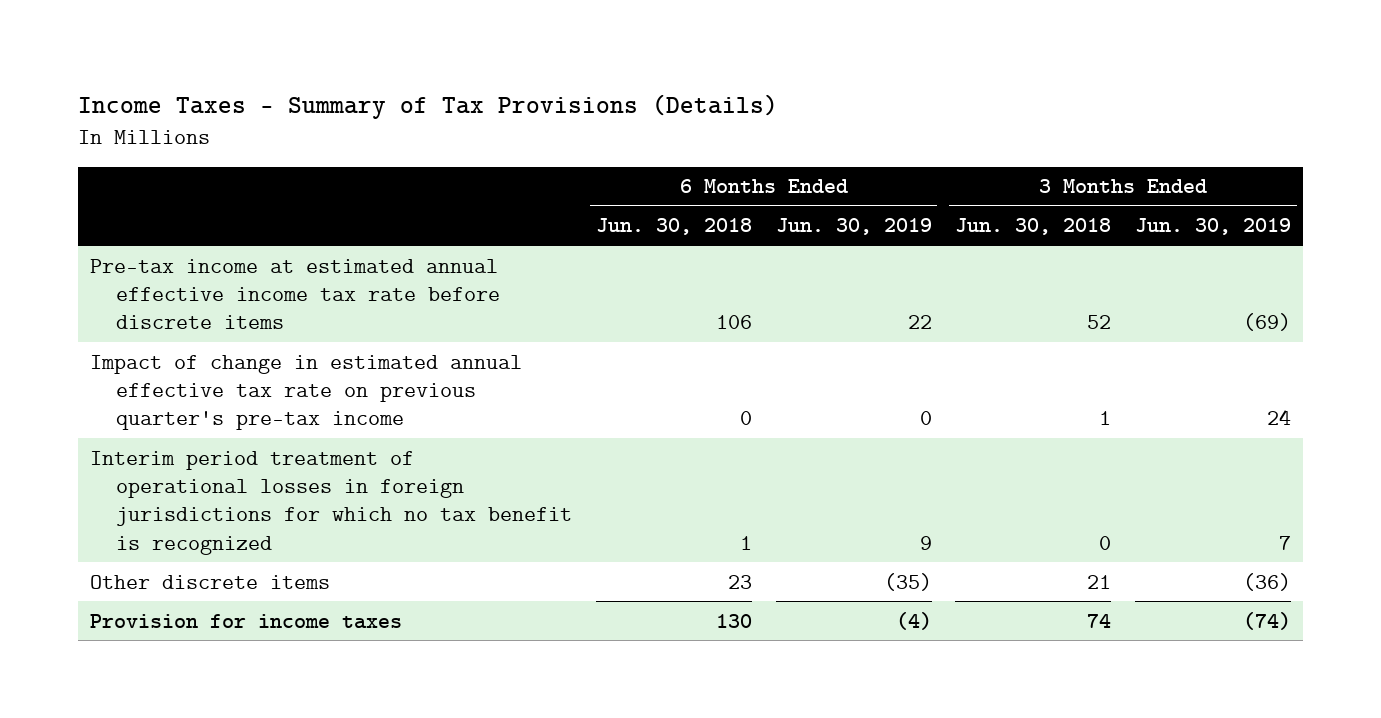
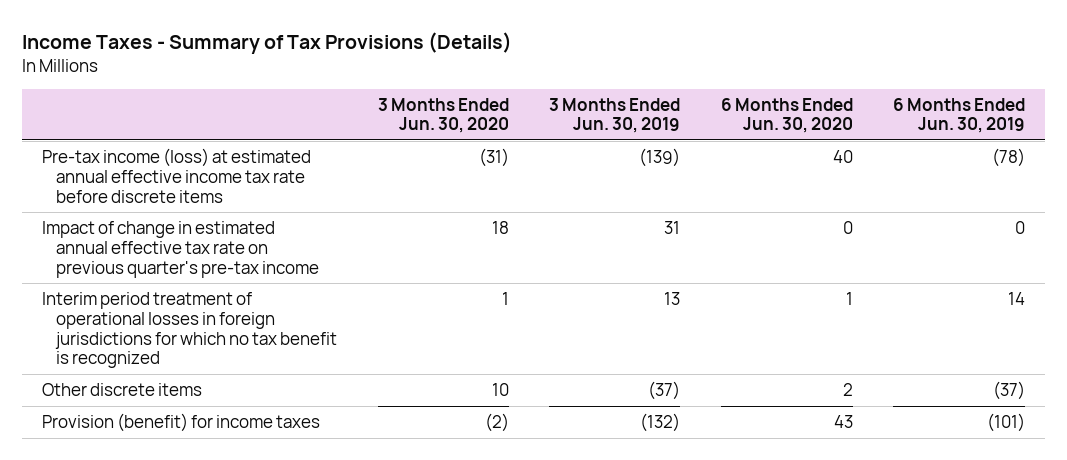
[595,218,752,236] Jun. 30, 2018 -> none
[955,218,1112,236] Jun. 30, 2018 -> none
none -> [377,97,509,134] 3 Months Ended Jun. 30, 2020
none -> [720,97,853,134] 6 Months Ended Jun. 30, 2020
[89,258,500,330] Pre-tax income at estimated annual effective income tax rate before discrete items -> [42,148,312,203] Pre-tax income (loss) at estimated annual effective income tax rate before discrete items
[907,315,932,330] 22 -> [991,148,1025,168] (78)
[1243,313,1292,332] (69) -> [639,148,681,168] (139)
[1267,409,1292,426] 24 -> [664,221,681,235] 31
[919,535,932,550] 9 -> [1007,292,1025,306] 14
[1279,535,1292,550] 7 -> [664,292,681,306] 13
[883,572,932,591] (35) -> [992,381,1025,401] (37)
[1243,572,1292,591] (36) -> [648,381,681,401] (37)
[89,613,402,629] Provision for income taxes -> [42,413,321,433] Provision (benefit) for income taxes
[895,611,932,630] (4) -> [986,413,1025,433] (101)
[1243,611,1292,630] (74) -> [640,413,681,433] (132)

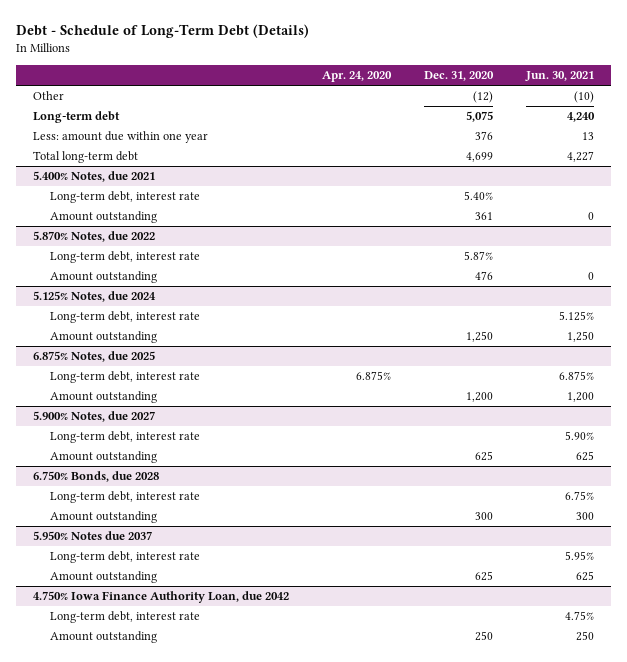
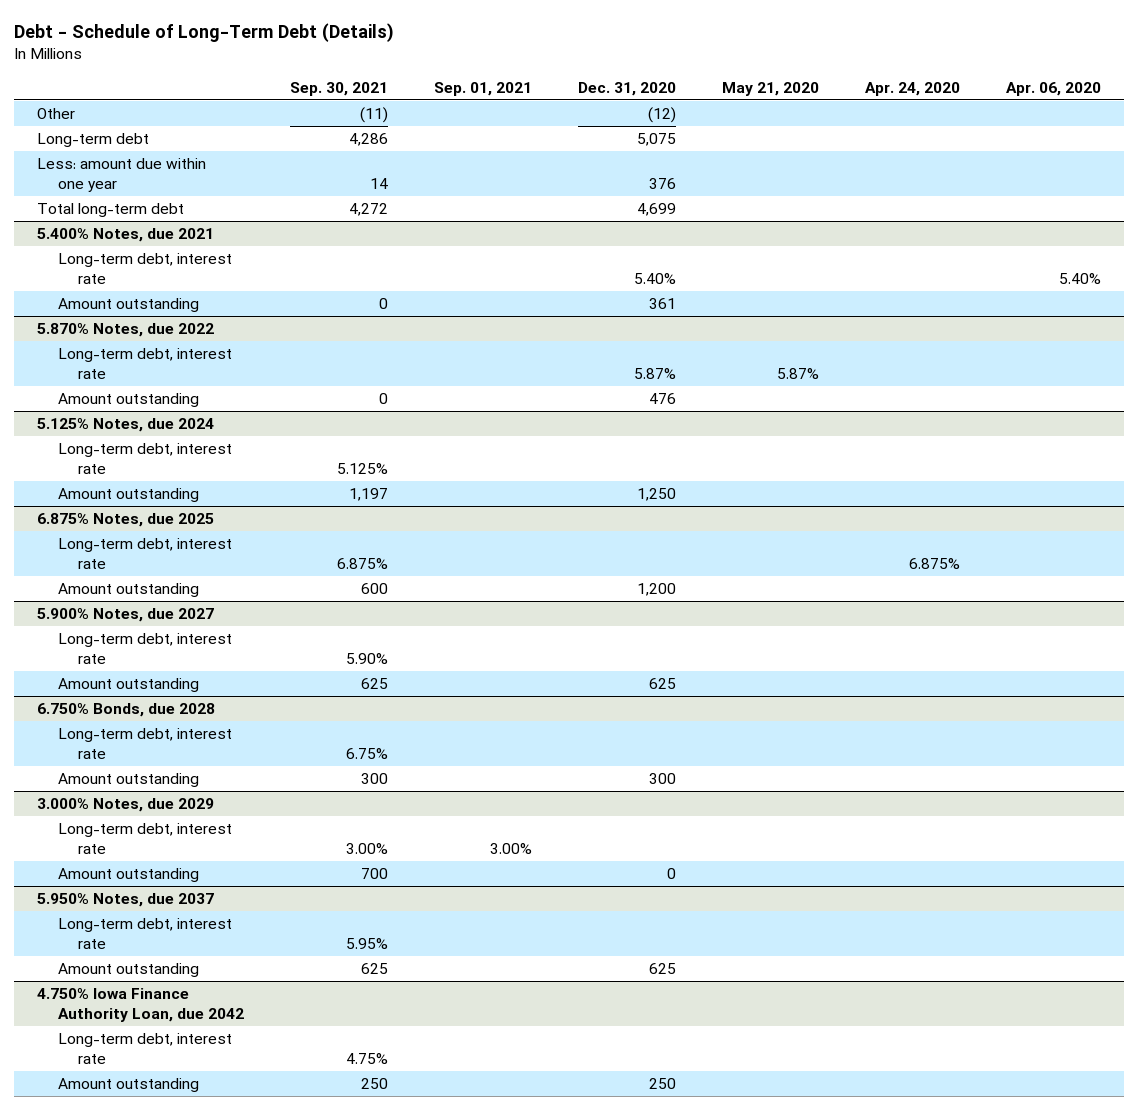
[525,71,595,82] Jun. 30, 2021 -> none
none -> [289,81,388,96] Sep. 30, 2021
none -> [433,81,532,96] Sep. 01, 2021
none -> [721,81,819,96] May 21, 2020
none -> [1005,81,1101,96] Apr. 06, 2020
[32,531,152,541] 5.950% Notes due 2037 -> none
none -> [36,798,214,813] 3.000% Notes, due 2029
none -> [57,868,199,883] Amount outstanding
none -> [36,893,214,908] 5.950% Notes, due 2037
none -> [57,918,232,950] Long-term debt, interest rate

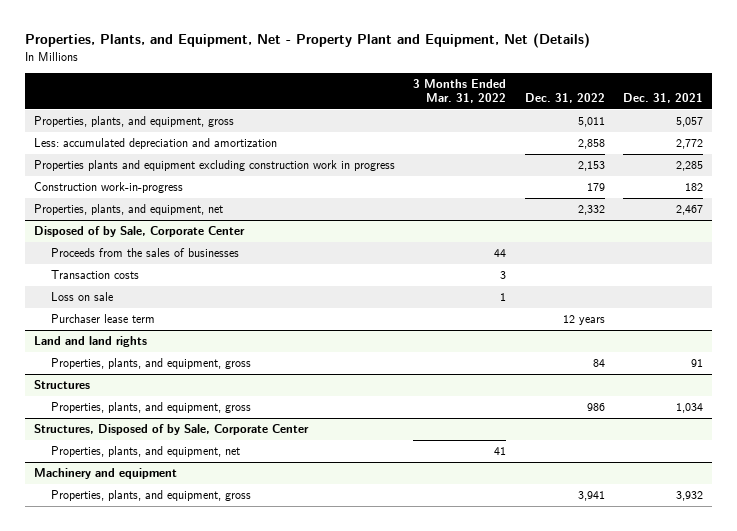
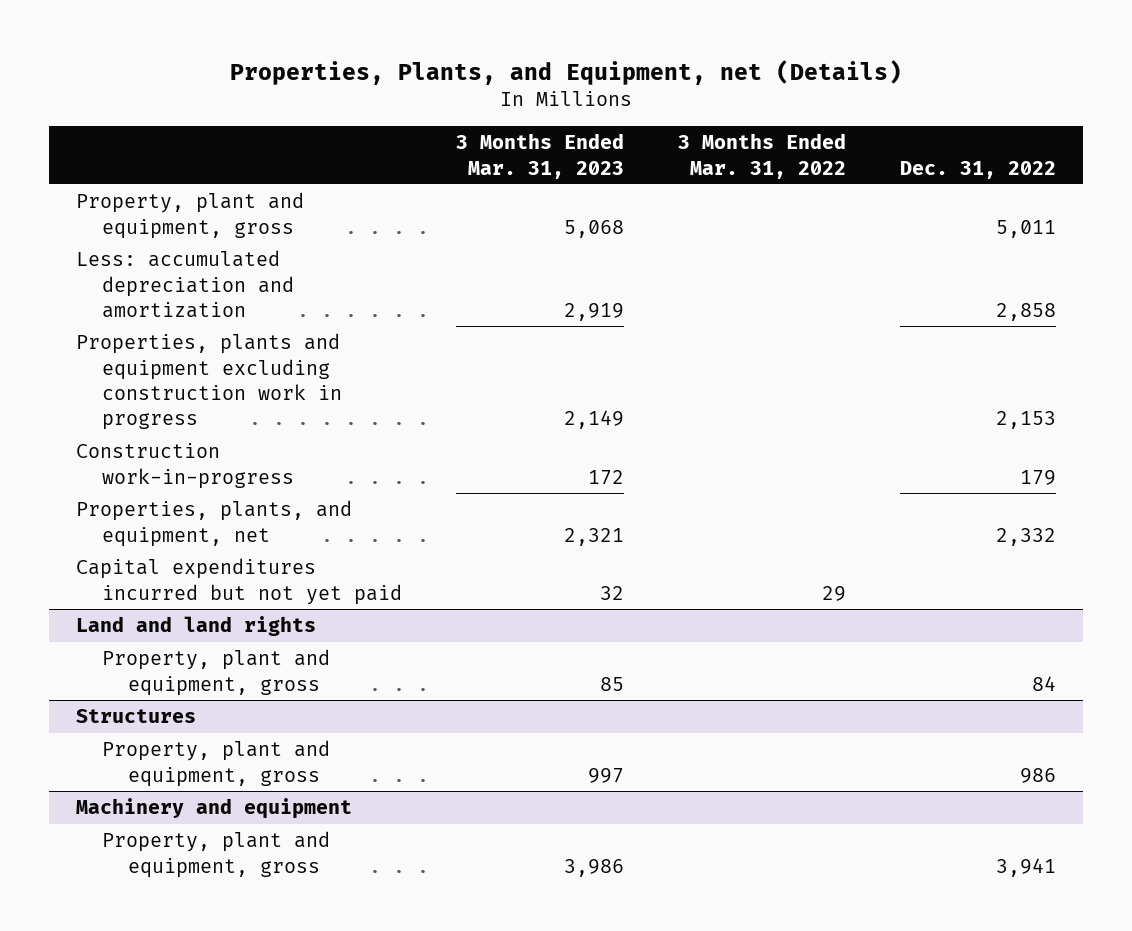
[25,33,591,49] Properties, Plants, and Equipment, Net - Property Plant and Equipment, Net (Details) -> [230,59,903,85] Properties, Plants, and Equipment, net (Details)
[622,93,703,104] Dec. 31, 2021 -> none
none -> [456,133,625,179] 3 Months Ended Mar. 31, 2023
[34,116,235,128] Properties, plants, and equipment, gross -> [76,192,305,239] Property, plant and equipment, gross
[34,160,396,172] Properties plants and equipment excluding construction work in progress -> [76,333,343,431] Properties, plants and equipment excluding construction work in progress
[34,226,246,238] Disposed of by Sale, Corporate Center -> none
[50,248,239,258] Proceeds from the sales of businesses -> none
[50,270,139,280] Transaction costs -> none
[50,292,113,302] Loss on sale -> none
[50,314,155,324] Purchaser lease term -> none
none -> [76,558,403,605] Capital expenditures incurred but not yet paid
[50,358,251,370] Properties, plants, and equipment, gross -> [102,649,331,696] Property, plant and equipment, gross
[34,424,310,436] Structures, Disposed of by Sale, Corporate Center -> none
[50,446,240,458] Properties, plants, and equipment, net -> none
[50,402,251,414] Properties, plants, and equipment, gross -> [102,740,331,787] Property, plant and equipment, gross
[50,490,251,502] Properties, plants, and equipment, gross -> [102,831,331,878] Property, plant and equipment, gross

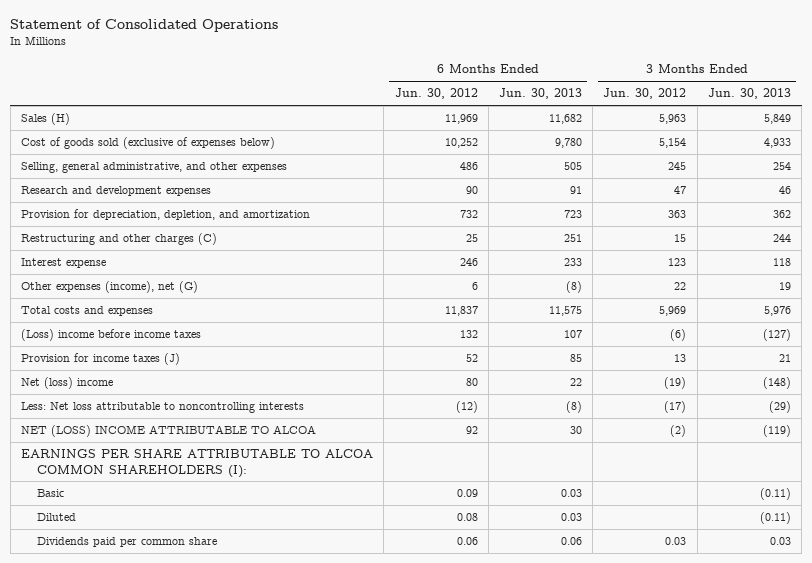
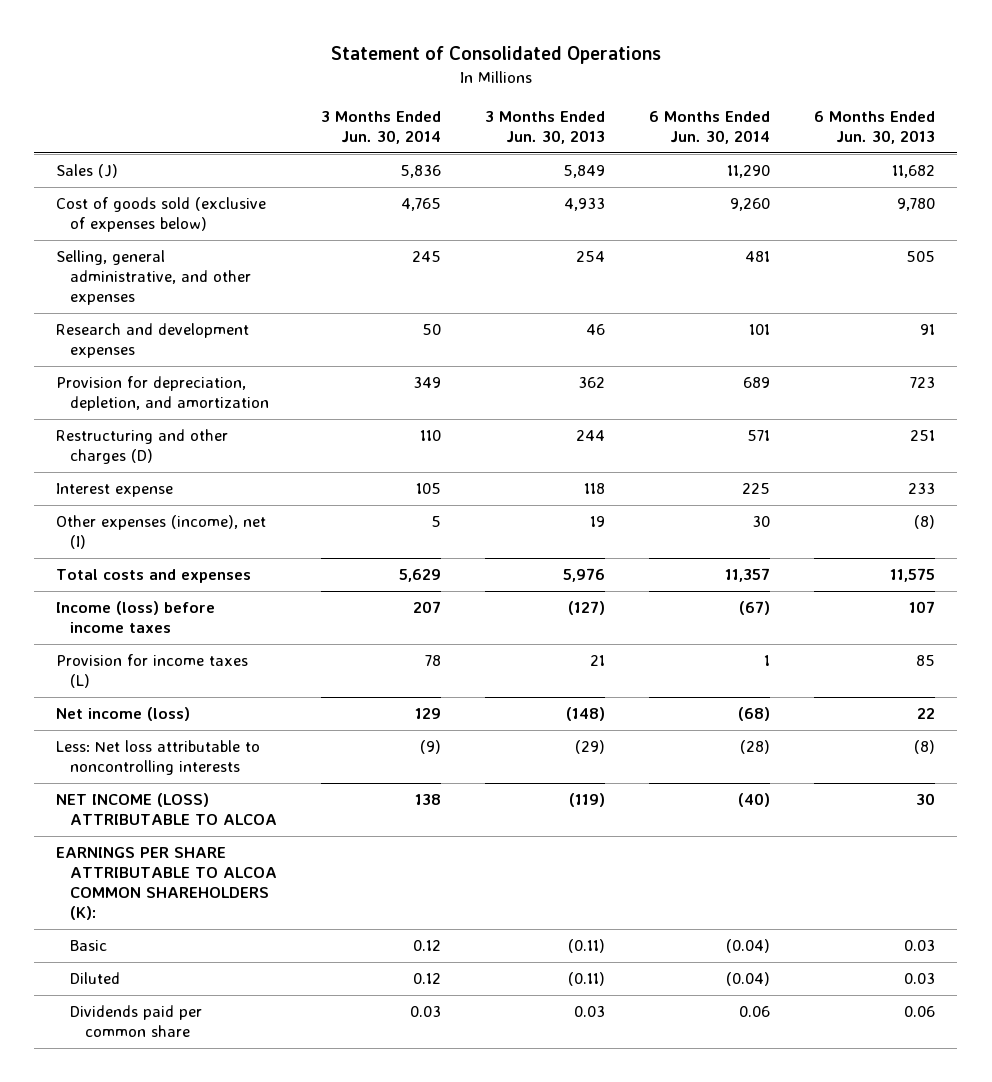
[394,88,478,100] Jun. 30, 2012 -> none
[603,88,687,100] Jun. 30, 2012 -> none
none -> [321,110,442,144] 3 Months Ended Jun. 30, 2014
none -> [649,110,771,144] 6 Months Ended Jun. 30, 2014
[21,113,71,126] Sales (H) -> [56,164,119,179] Sales (J)
[21,233,218,246] Restructuring and other charges (C) -> [56,429,229,465] Restructuring and other charges (D)
[21,281,199,294] Other expenses (income), net (G) -> [56,515,267,550] Other expenses (income), net (I)
[21,329,202,342] (Loss) income before income taxes -> [56,601,216,634] Income (loss) before income taxes
[21,353,181,366] Provision for income taxes (J) -> [56,654,249,689] Provision for income taxes (L)
[21,377,114,390] Net (loss) income -> [56,707,191,722] Net income (loss)
[21,425,317,438] NET (LOSS) INCOME ATTRIBUTABLE TO ALCOA -> [56,793,278,826] NET INCOME (LOSS) ATTRIBUTABLE TO ALCOA
[21,449,374,478] EARNINGS PER SHARE ATTRIBUTABLE TO ALCOA COMMON SHAREHOLDERS (I): -> [56,847,278,921] EARNINGS PER SHARE ATTRIBUTABLE TO ALCOA COMMON SHAREHOLDERS (K):

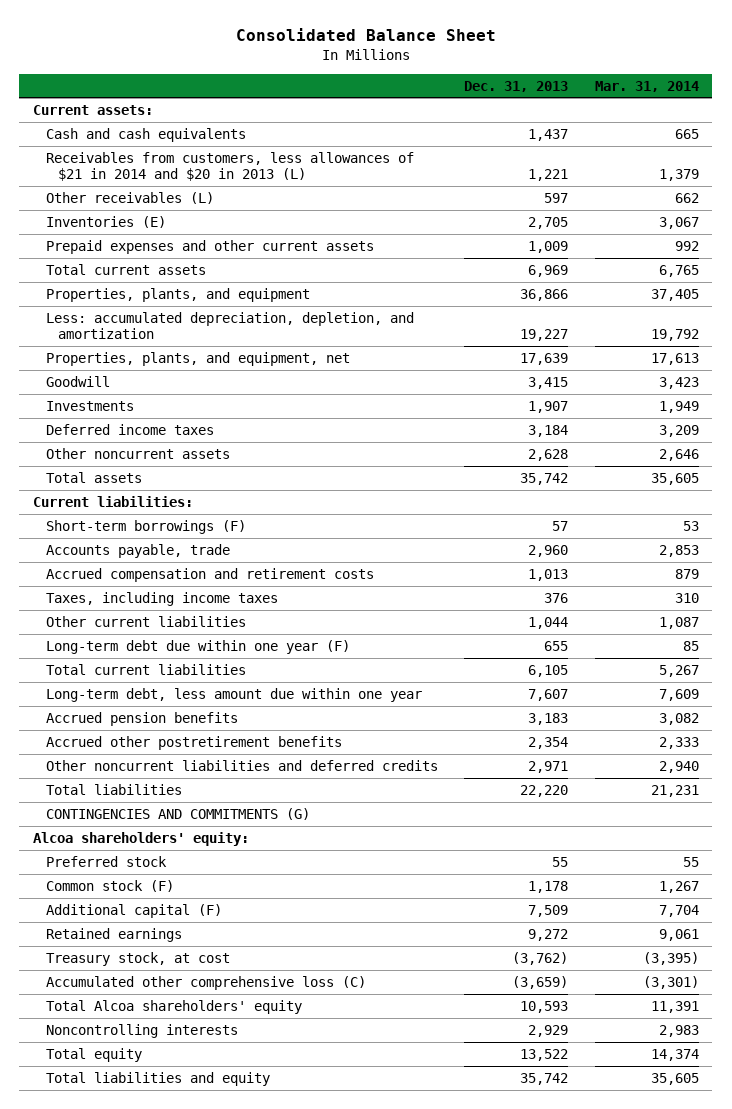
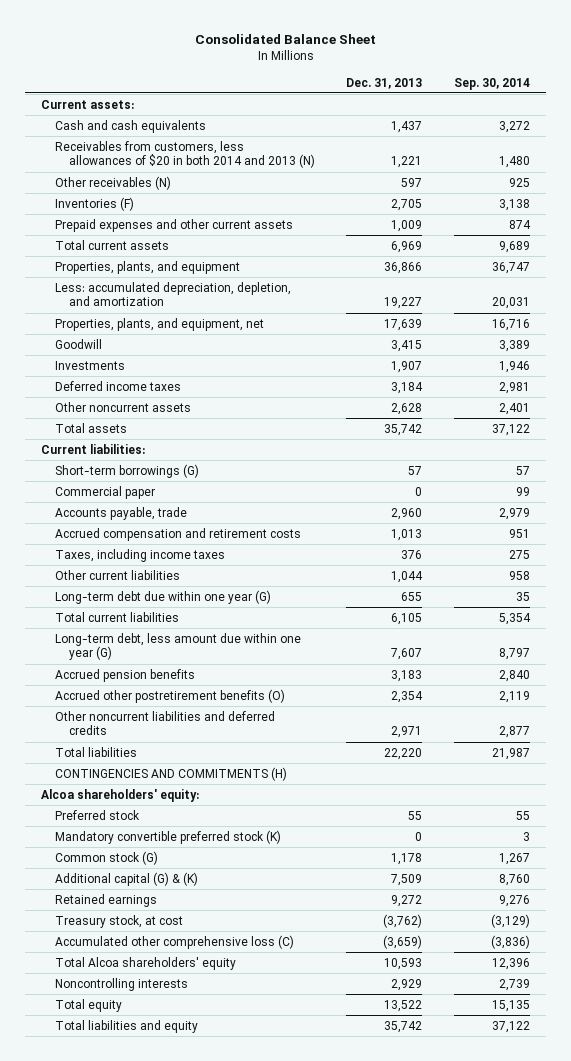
[594,80,699,92] Mar. 31, 2014 -> none
none -> [453,77,530,90] Sep. 30, 2014
[45,151,414,182] Receivables from customers, less allowances of $21 in 2014 and $20 in 2013 (L) -> [55,140,316,169] Receivables from customers, less allowances of $20 in both 2014 and 2013 (N)
[45,191,214,204] Other receivables (L) -> [55,175,172,190] Other receivables (N)
[45,215,166,228] Inventories (E) -> [55,196,135,211] Inventories (F)
[45,519,246,534] Short-term borrowings (F) -> [55,463,200,478] Short-term borrowings (G)
none -> [55,485,156,499] Commercial paper
[45,639,350,654] Long-term debt due within one year (F) -> [55,589,272,604] Long-term debt due within one year (G)
[45,687,422,702] Long-term debt, less amount due within one year -> [55,632,302,661] Long-term debt, less amount due within one year (G)
[45,735,342,750] Accrued other postretirement benefits -> [55,688,286,703] Accrued other postretirement benefits (O)
[45,807,310,820] CONTINGENCIES AND COMMITMENTS (G) -> [55,766,288,781] CONTINGENCIES AND COMMITMENTS (H)
none -> [55,829,282,844] Mandatory convertible preferred stock (K)
[45,879,174,892] Common stock (F) -> [55,850,159,865] Common stock (G)
[45,903,222,918] Additional capital (F) -> [55,871,199,886] Additional capital (G) & (K)

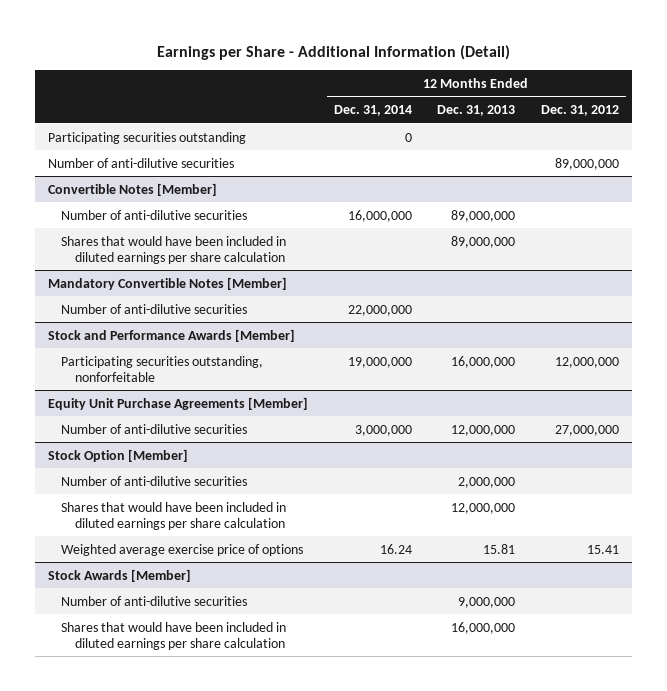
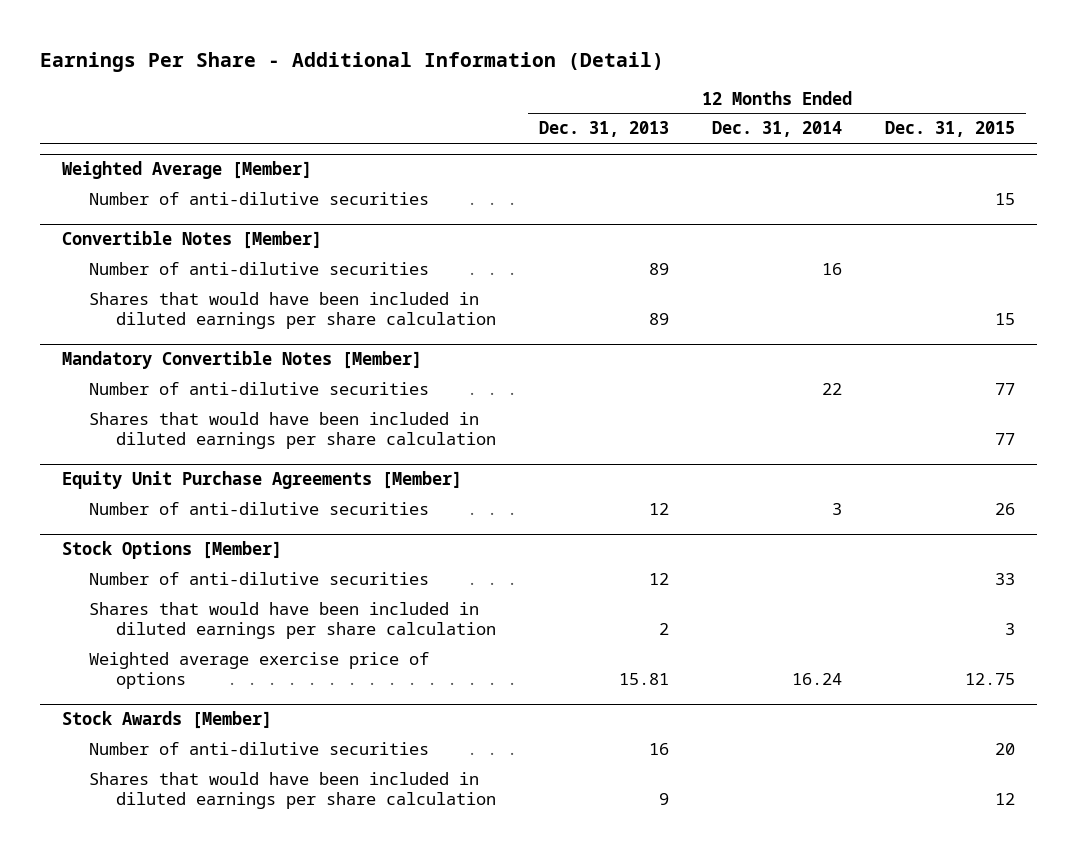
[156,44,510,60] Earnings per Share - Additional Information (Detail) -> [40,51,665,72] Earnings Per Share - Additional Information (Detail)
[541,105,620,117] Dec. 31, 2012 -> none
none -> [885,121,1016,138] Dec. 31, 2015
[48,131,247,144] Participating securities outstanding -> none
none -> [61,161,312,180] Weighted Average [Member]
[347,209,412,222] 16,000,000 -> [821,263,842,276] 16
[451,209,516,222] 89,000,000 -> [648,263,669,276] 89
[451,235,516,248] 89,000,000 -> [648,313,669,326] 89
[48,328,296,342] Stock and Performance Awards [Member] -> none
[61,355,264,382] Participating securities outstanding, nonforfeitable -> none
[347,304,412,316] 22,000,000 -> [821,383,842,396] 22
none -> [88,412,496,450] Shares that would have been included in diluted earnings per share calculation
[354,424,412,436] 3,000,000 -> [831,503,842,516] 3
[451,424,516,436] 12,000,000 -> [648,503,669,516] 12
[48,448,189,462] Stock Option [Member] -> [61,541,282,560] Stock Options [Member]
[458,476,516,488] 2,000,000 -> [648,573,669,586] 12
[451,502,516,514] 12,000,000 -> [658,623,669,636] 2
[458,596,516,608] 9,000,000 -> [648,743,669,756] 16
[451,621,516,634] 16,000,000 -> [658,793,669,806] 9

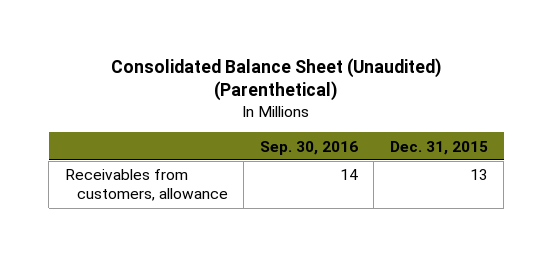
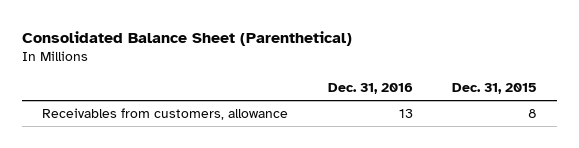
[111,57,442,102] Consolidated Balance Sheet (Unaudited) (Parenthetical) -> [22,31,353,47] Consolidated Balance Sheet (Parenthetical)
[259,140,358,155] Sep. 30, 2016 -> none
none -> [327,83,413,95] Dec. 31, 2016
[469,169,488,181] 13 -> [528,109,538,119] 8

